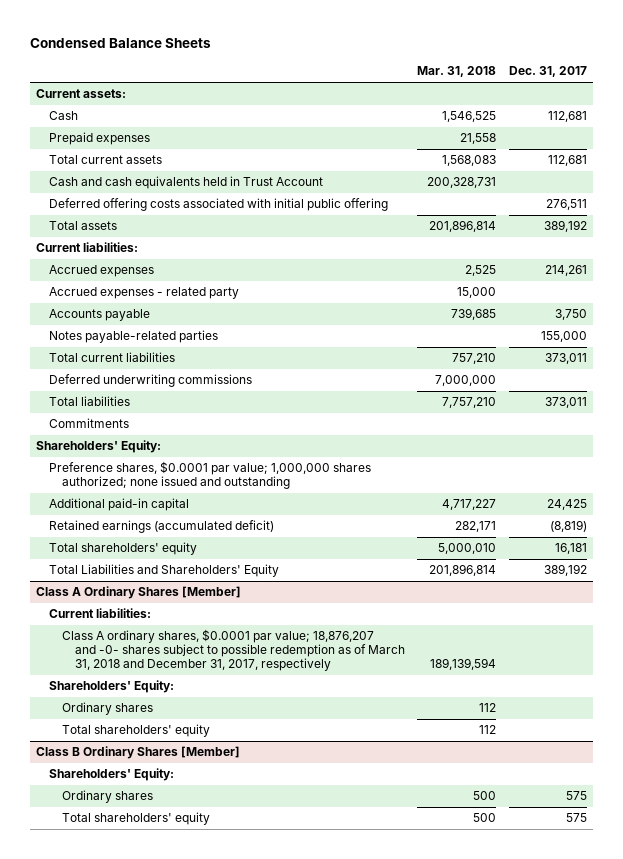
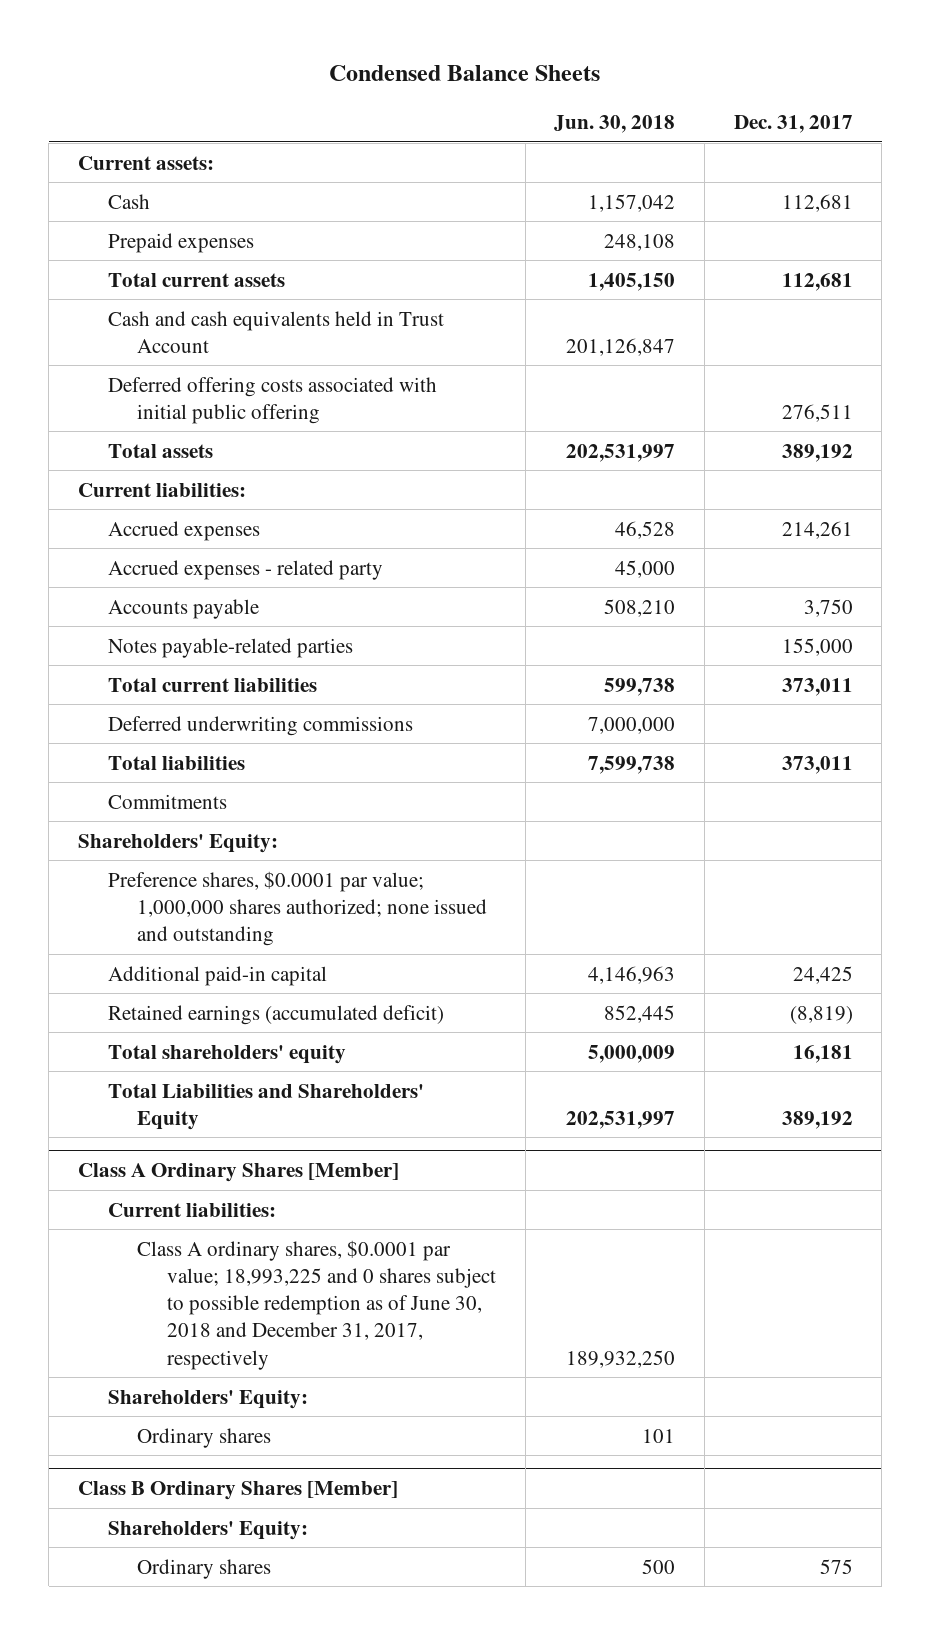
[417,66,497,78] Mar. 31, 2018 -> none
none -> [554,114,676,133] Jun. 30, 2018
[61,629,405,671] Class A ordinary shares, $0.0001 par value; 18,876,207 and -0- shares subject to possible redemption as of March 31, 2018 and December 31, 2017, respectively -> [137,1239,497,1370] Class A ordinary shares, $0.0001 par value; 18,993,225 and 0 shares subject to possible redemption as of June 30, 2018 and December 31, 2017, respectively
[61,724,210,738] Total shareholders' equity -> none
[61,812,210,826] Total shareholders' equity -> none

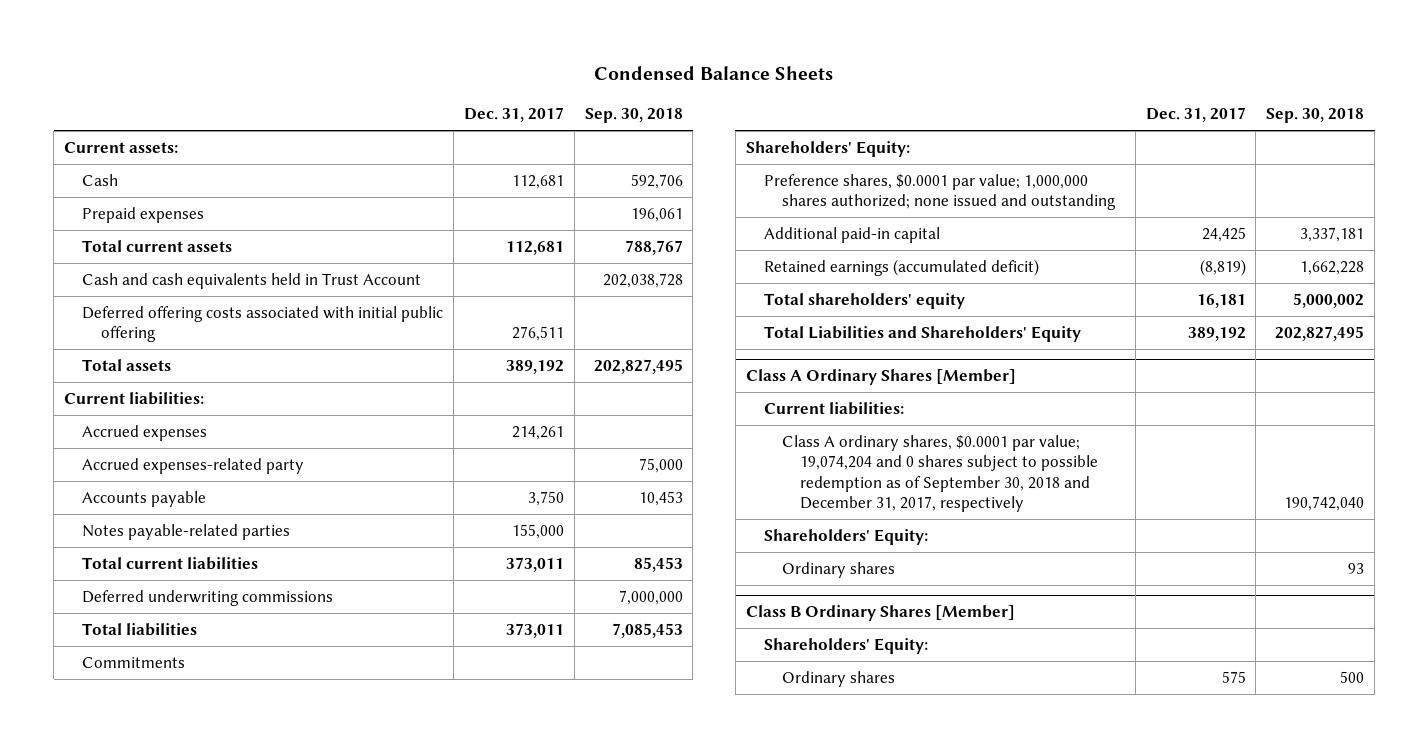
[554,114,676,133] Jun. 30, 2018 -> none
none -> [584,108,683,124] Sep. 30, 2018
[107,559,383,580] Accrued expenses - related party -> [82,457,305,474] Accrued expenses-related party
[137,1239,497,1370] Class A ordinary shares, $0.0001 par value; 18,993,225 and 0 shares subject to possible redemption as of June 30, 2018 and December 31, 2017, respectively -> [782,434,1099,512] Class A ordinary shares, $0.0001 par value; 19,074,204 and 0 shares subject to possible redemption as of September 30, 2018 and December 31, 2017, respectively

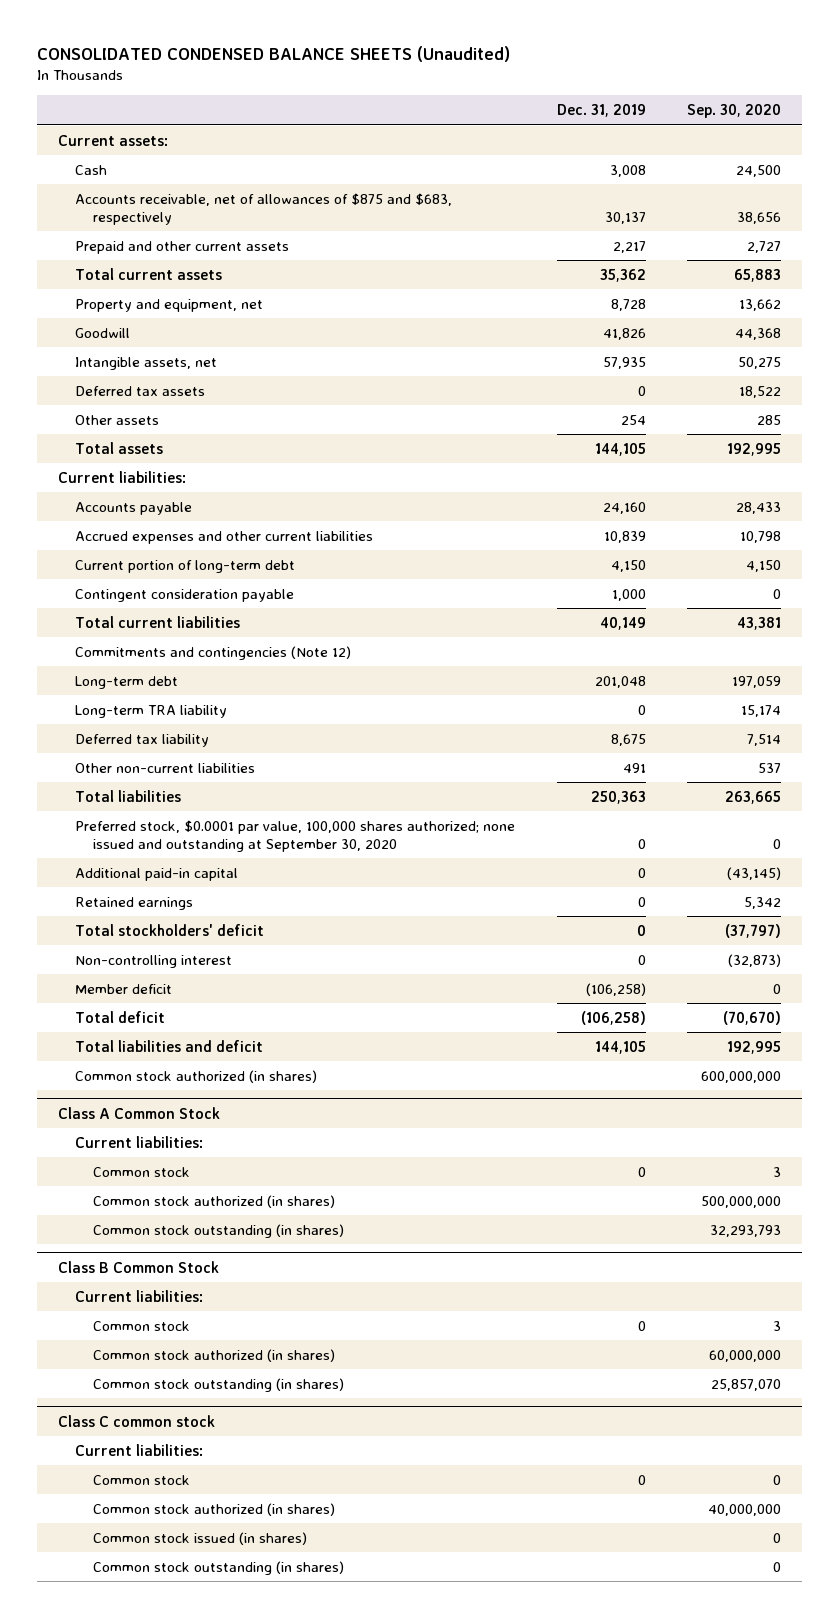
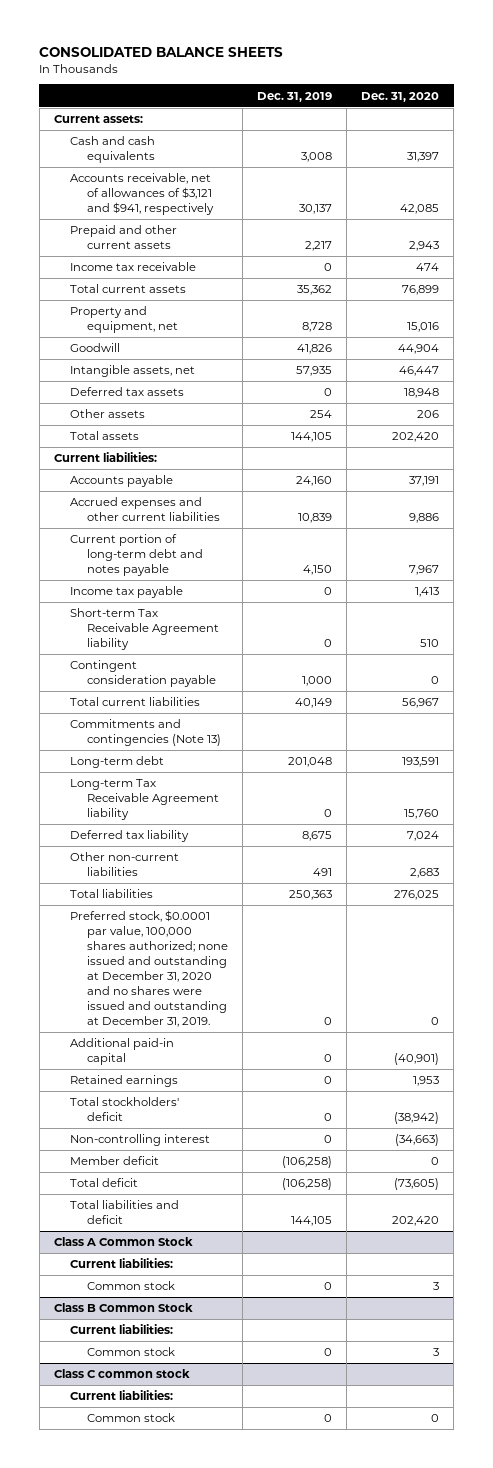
[36,46,510,63] CONSOLIDATED CONDENSED BALANCE SHEETS (Unaudited) -> [39,47,284,58] CONSOLIDATED BALANCE SHEETS
[687,104,782,119] Sep. 30, 2020 -> none
none -> [360,91,439,102] Dec. 31, 2020
[75,164,108,175] Cash -> none
none -> [70,136,156,164] Cash and cash equivalents
[75,192,453,225] Accounts receivable, net of allowances of $875 and $683, respectively -> [70,173,214,216] Accounts receivable, net of allowances of $3,121 and $941, respectively
none -> [70,262,197,272] Income tax receivable
[75,559,296,573] Current portion of long-term debt -> [70,534,203,577] Current portion of long-term debt and notes payable
none -> [70,586,184,599] Income tax payable
none -> [70,608,219,651] Short-term Tax Receivable Agreement liability
[75,645,352,660] Commitments and contingencies (Note 12) -> [70,719,221,747] Commitments and contingencies (Note 13)
[75,704,228,718] Long-term TRA liability -> [70,779,219,821] Long-term Tax Receivable Agreement liability
[75,819,516,852] Preferred stock, $0.0001 par value, 100,000 shares authorized; none issued and outstanding at September 30, 2020 -> [70,910,228,1027] Preferred stock, $0.0001 par value, 100,000 shares authorized; none issued and outstanding at December 31, 2020 and no shares were issued and outstanding at December 31, 2019.
[75,1069,318,1083] Common stock authorized (in shares) -> none
[92,1194,335,1208] Common stock authorized (in shares) -> none
[92,1223,344,1238] Common stock outstanding (in shares) -> none
[92,1348,335,1362] Common stock authorized (in shares) -> none
[92,1377,344,1392] Common stock outstanding (in shares) -> none
[92,1502,335,1516] Common stock authorized (in shares) -> none
[92,1531,307,1545] Common stock issued (in shares) -> none
[92,1560,344,1575] Common stock outstanding (in shares) -> none

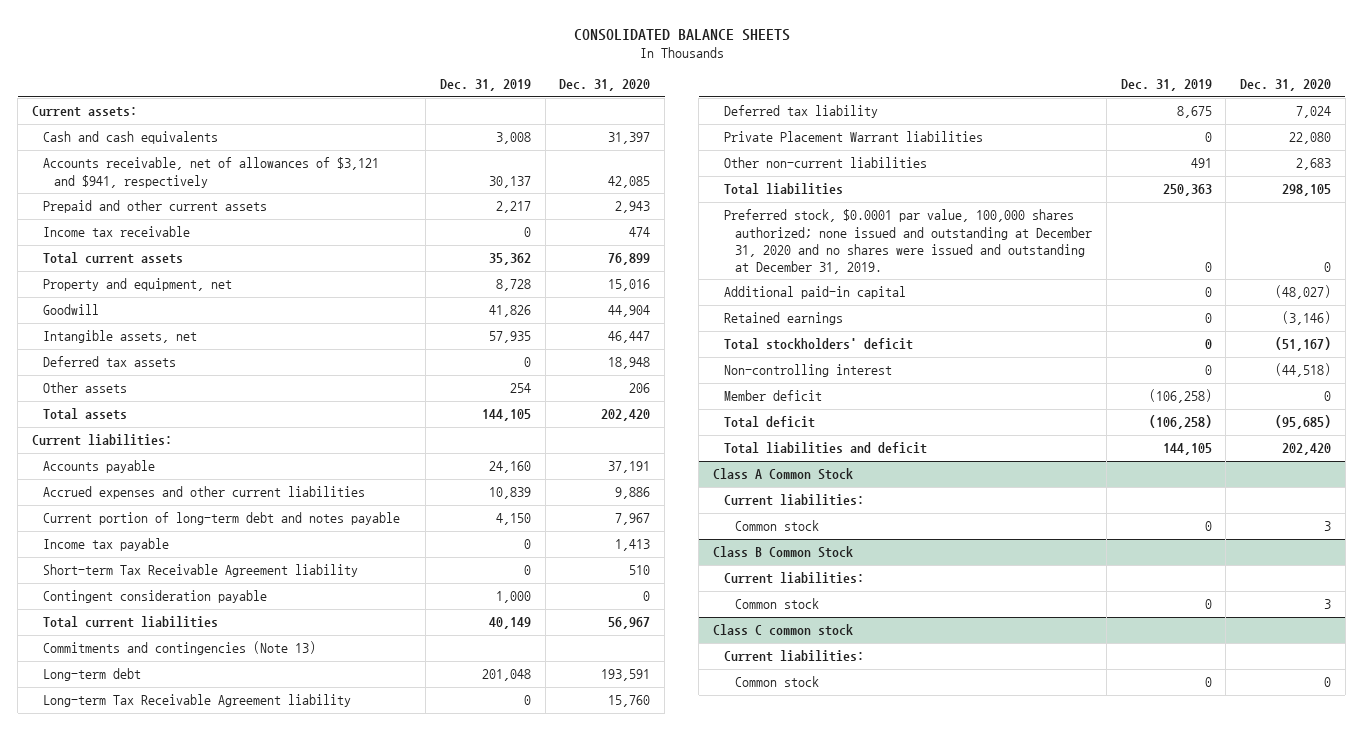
none -> [723,131,983,143] Private Placement Warrant liabilities
[393,890,439,901] 276,025 -> [1282,184,1332,197] 298,105
[393,1053,439,1066] (40,901) -> [1275,285,1332,300] (48,027)
[412,1076,439,1087] 1,953 -> [1282,311,1332,326] (3,146)
[393,1112,439,1125] (38,942) -> [1275,337,1332,352] (51,167)
[394,1134,439,1147] (34,663) -> [1275,363,1332,378] (44,518)
[393,1178,439,1191] (73,605) -> [1275,415,1332,430] (95,685)

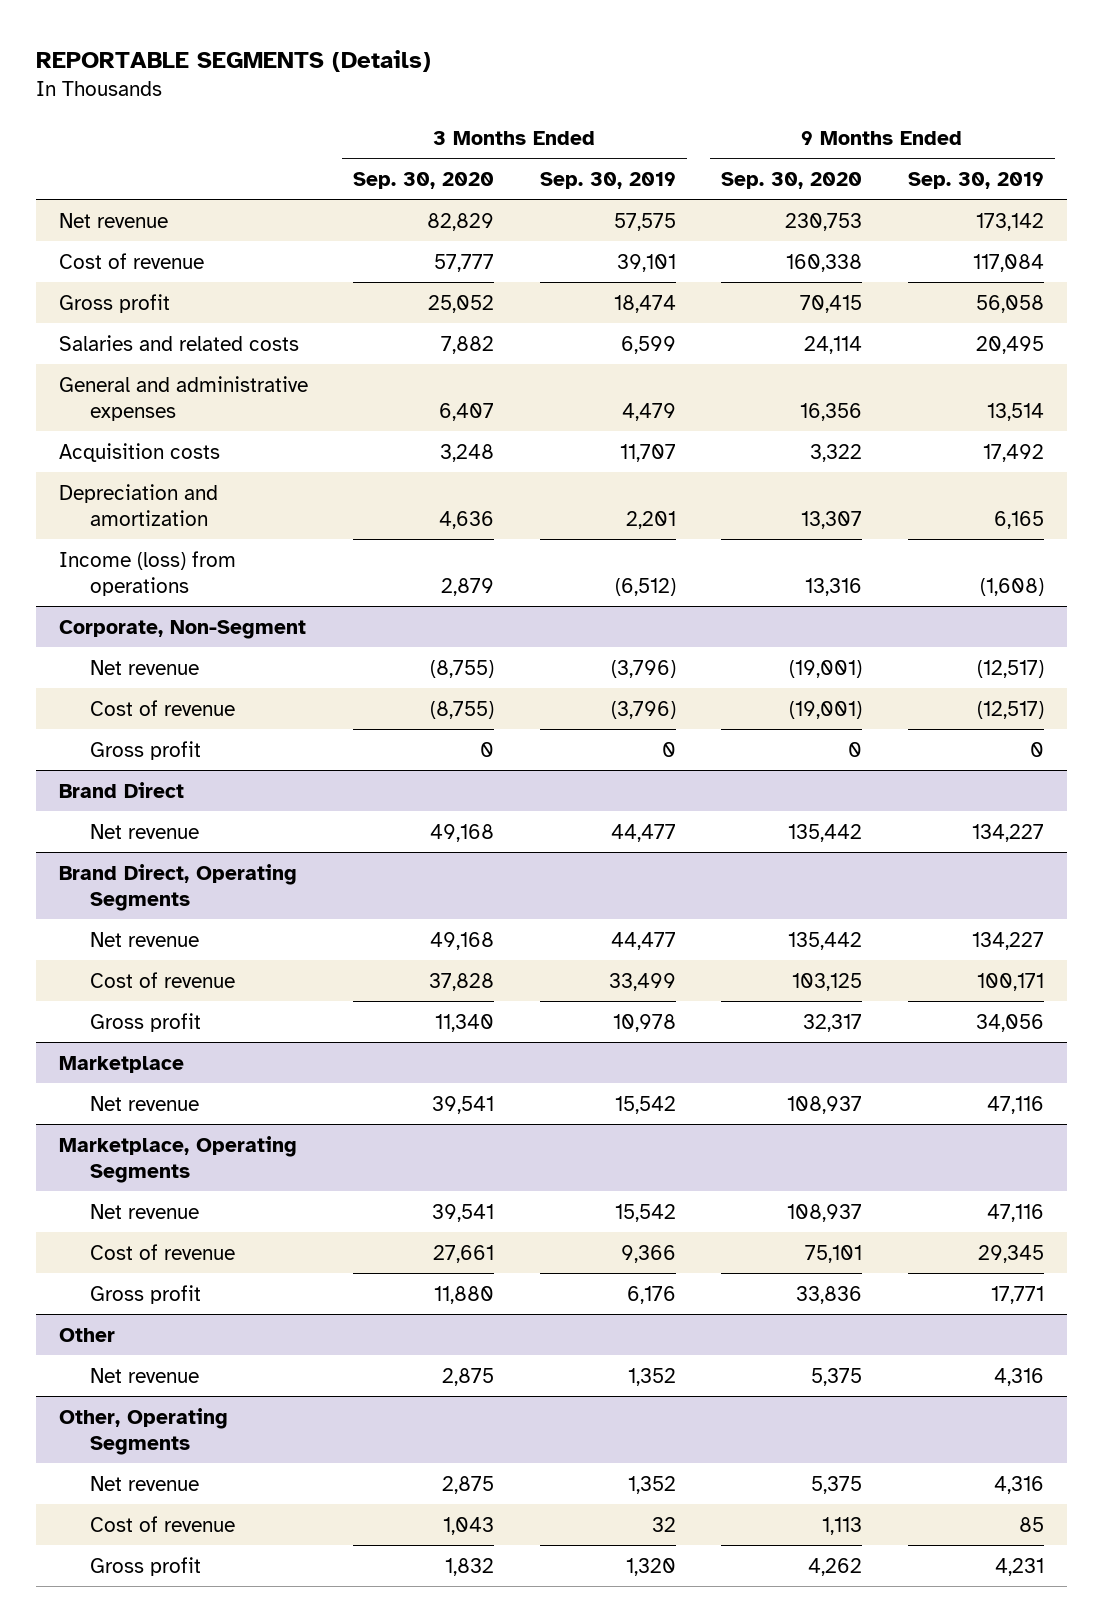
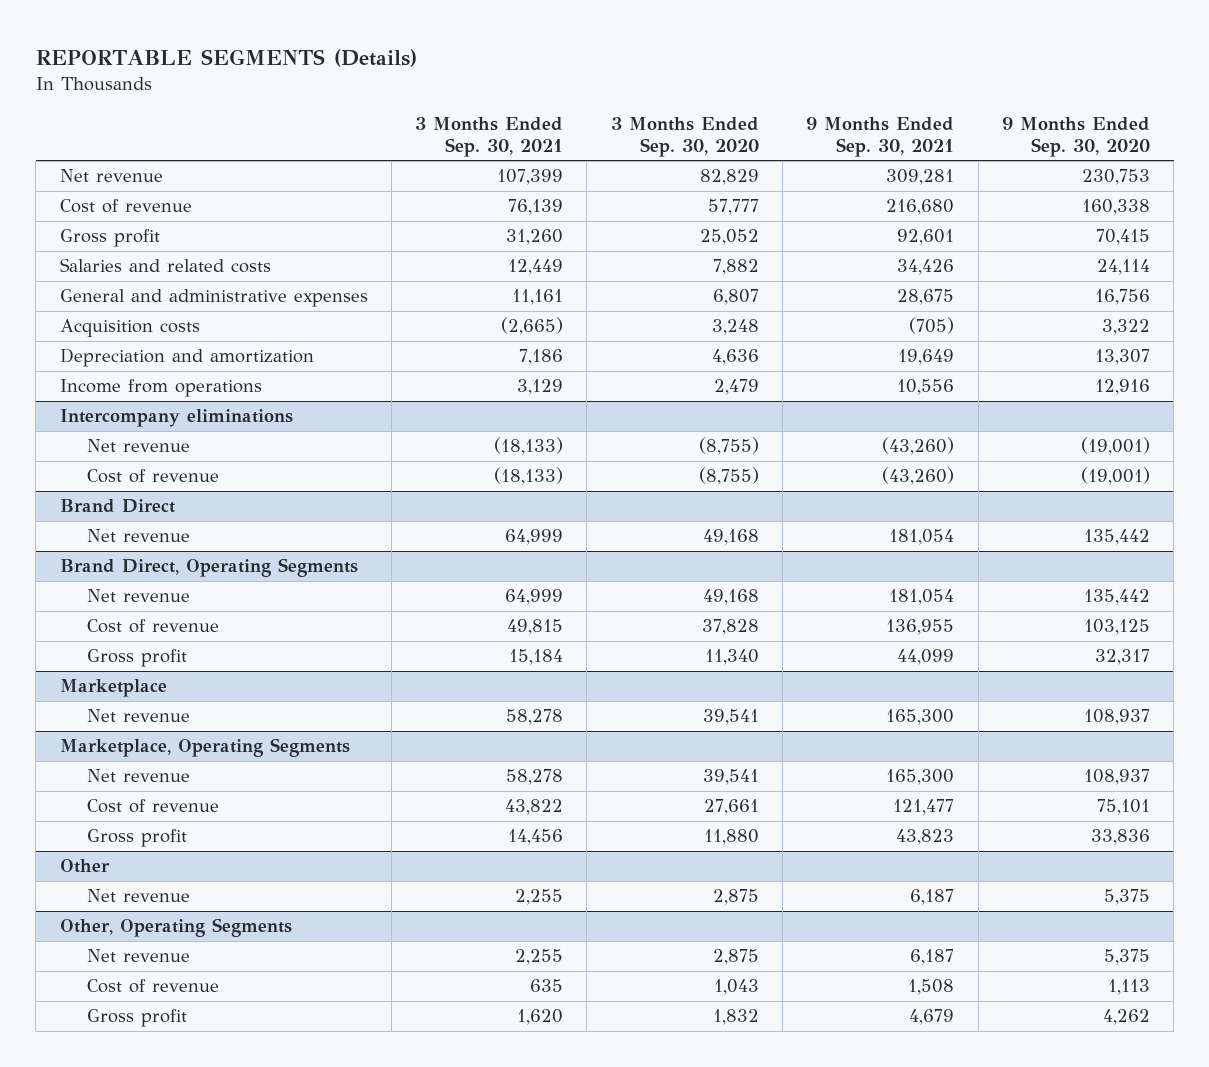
[539,171,676,189] Sep. 30, 2019 -> none
[907,171,1044,189] Sep. 30, 2019 -> none
none -> [415,117,564,157] 3 Months Ended Sep. 30, 2021
none -> [806,117,955,157] 9 Months Ended Sep. 30, 2021
[439,403,495,422] 6,407 -> [712,289,759,306] 6,807
[800,403,863,422] 16,356 -> [1094,289,1150,306] 16,756
[58,550,236,597] Income (loss) from operations -> [59,379,262,398] Income from operations
[441,578,495,597] 2,879 -> [713,379,759,396] 2,479
[805,578,863,597] 13,316 -> [1094,379,1150,396] 12,916
[58,619,306,639] Corporate, Non-Segment -> [59,409,293,428] Intercompany eliminations
[90,740,202,760] Gross profit -> none

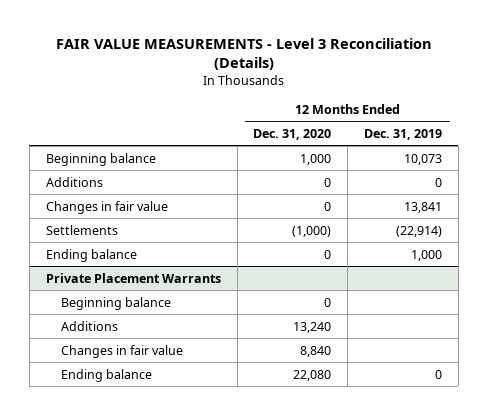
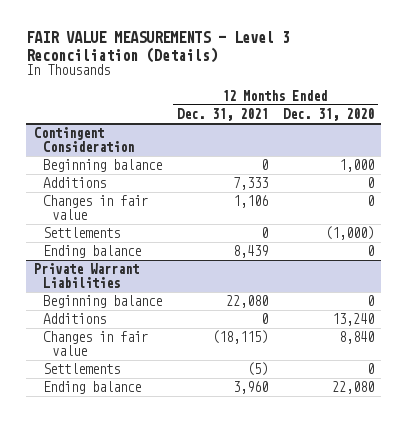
[363,128,442,140] Dec. 31, 2019 -> none
none -> [176,108,268,122] Dec. 31, 2021
none -> [33,127,134,153] Contingent Consideration
[45,272,221,283] Private Placement Warrants -> [33,263,139,289] Private Warrant Liabilities
none -> [42,363,120,375] Settlements

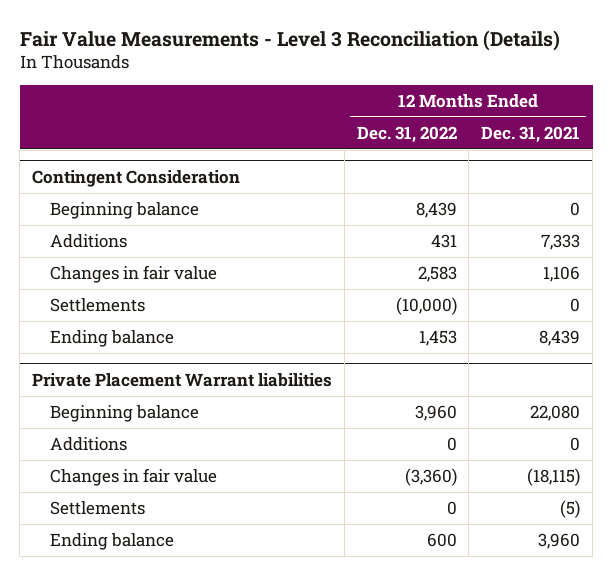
[26,31,291,63] FAIR VALUE MEASUREMENTS - Level 3 Reconciliation (Details) -> [19,29,560,51] Fair Value Measurements - Level 3 Reconciliation (Details)
[282,108,374,122] Dec. 31, 2020 -> none
none -> [356,125,457,143] Dec. 31, 2022
[33,263,139,289] Private Warrant Liabilities -> [31,372,332,387] Private Placement Warrant liabilities

